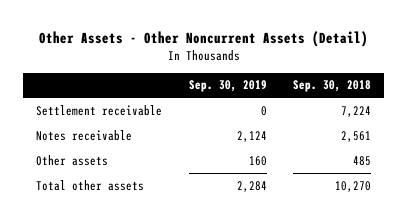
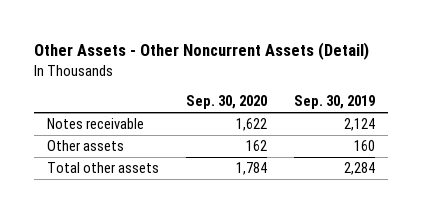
[292,80,371,93] Sep. 30, 2018 -> none
none -> [185,95,267,110] Sep. 30, 2020
[36,104,163,116] Settlement receivable -> none

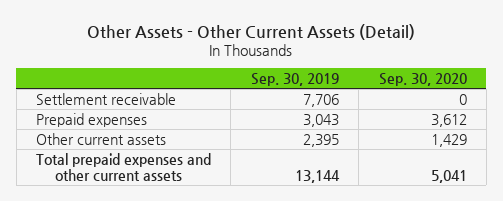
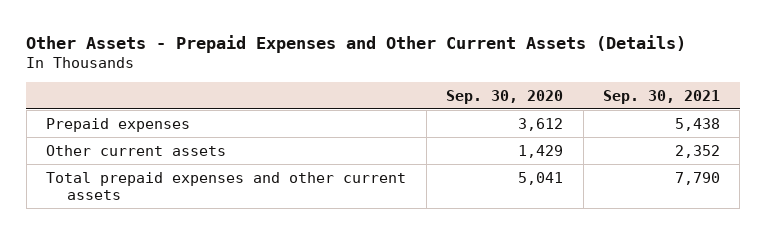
[87,23,416,40] Other Assets - Other Current Assets (Detail) -> [26,34,687,53] Other Assets - Prepaid Expenses and Other Current Assets (Details)
[250,72,339,86] Sep. 30, 2019 -> none
none -> [602,89,720,104] Sep. 30, 2021
[35,92,176,105] Settlement receivable -> none

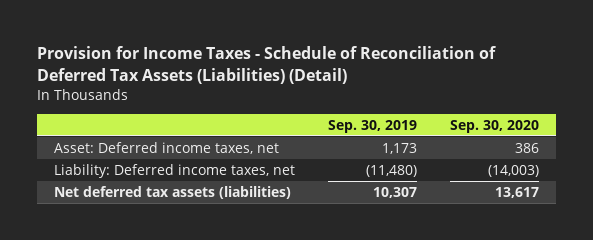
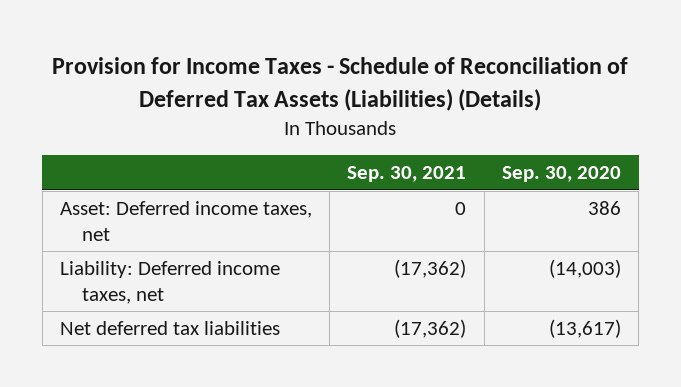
[36,45,496,84] Provision for Income Taxes - Schedule of Reconciliation of Deferred Tax Assets (Liabilities) (Detail) -> [52,57,629,111] Provision for Income Taxes - Schedule of Reconciliation of Deferred Tax Assets (Liabilities) (Details)
[328,119,418,133] Sep. 30, 2019 -> none
none -> [347,166,467,183] Sep. 30, 2021
[53,185,291,199] Net deferred tax assets (liabilities) -> [59,320,280,335] Net deferred tax liabilities
[495,186,540,198] 13,617 -> [548,318,621,338] (13,617)

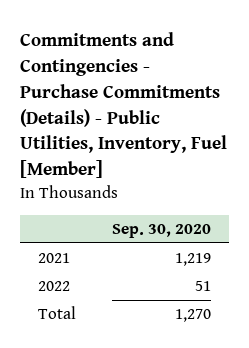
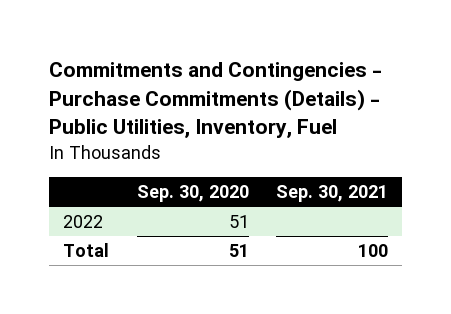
[19,31,227,179] Commitments and Contingencies - Purchase Commitments (Details) - Public Utilities, Inventory, Fuel [Member] -> [49,62,383,139] Commitments and Contingencies - Purchase Commitments (Details) - Public Utilities, Inventory, Fuel
none -> [276,185,389,203] Sep. 30, 2021
[37,253,70,264] 2021 -> none
[175,309,212,323] 1,270 -> [228,244,249,258] 51

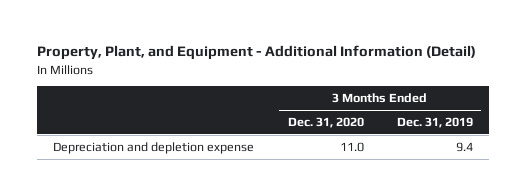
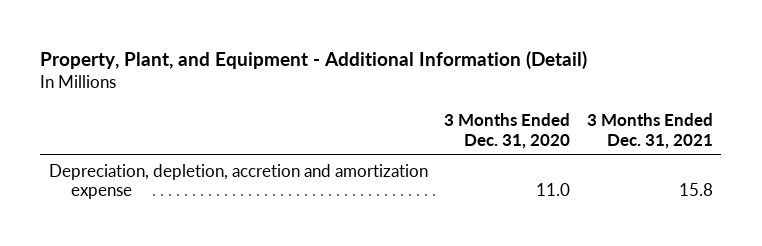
[396,117,473,129] Dec. 31, 2019 -> none
none -> [587,113,714,149] 3 Months Ended Dec. 31, 2021
[53,142,255,155] Depreciation and depletion expense -> [48,164,428,200] Depreciation, depletion, accretion and amortization expense

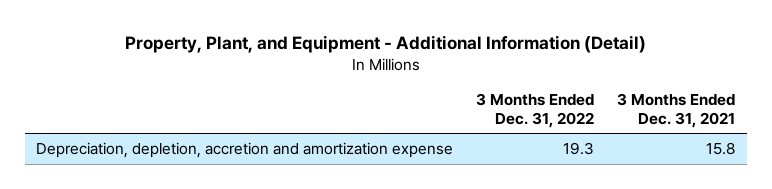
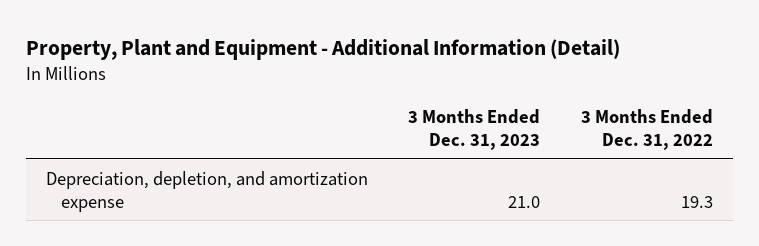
[124,34,646,53] Property, Plant, and Equipment - Additional Information (Detail) -> [25,38,620,60] Property, Plant and Equipment - Additional Information (Detail)
[617,93,736,128] 3 Months Ended Dec. 31, 2021 -> none
none -> [408,109,541,151] 3 Months Ended Dec. 31, 2023
[36,142,454,159] Depreciation, depletion, accretion and amortization expense -> [45,170,368,212] Depreciation, depletion, and amortization expense

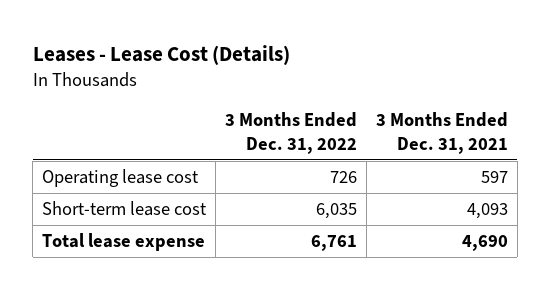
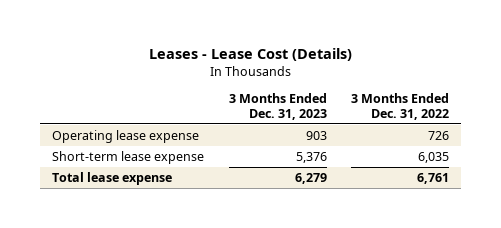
[375,112,508,154] 3 Months Ended Dec. 31, 2021 -> none
none -> [228,93,327,120] 3 Months Ended Dec. 31, 2023
[42,169,200,188] Operating lease cost -> [52,129,200,143] Operating lease expense
[42,201,208,217] Short-term lease cost -> [52,150,205,164] Short-term lease expense

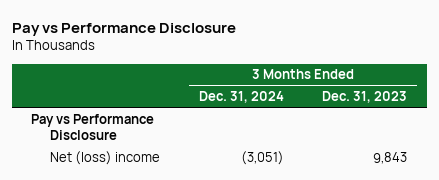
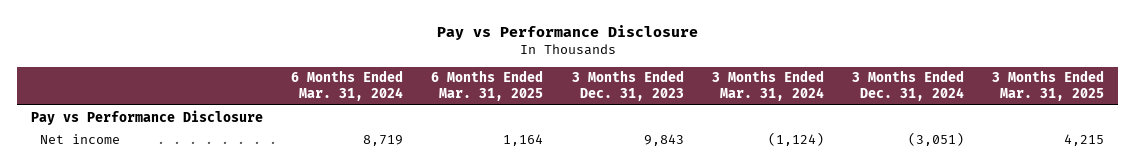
none -> [291,70,404,101] 6 Months Ended Mar. 31, 2024
none -> [431,70,544,101] 6 Months Ended Mar. 31, 2025
none -> [711,70,824,101] 3 Months Ended Mar. 31, 2024
none -> [992,70,1105,101] 3 Months Ended Mar. 31, 2025
[50,150,161,165] Net (loss) income -> [39,133,120,144] Net income

